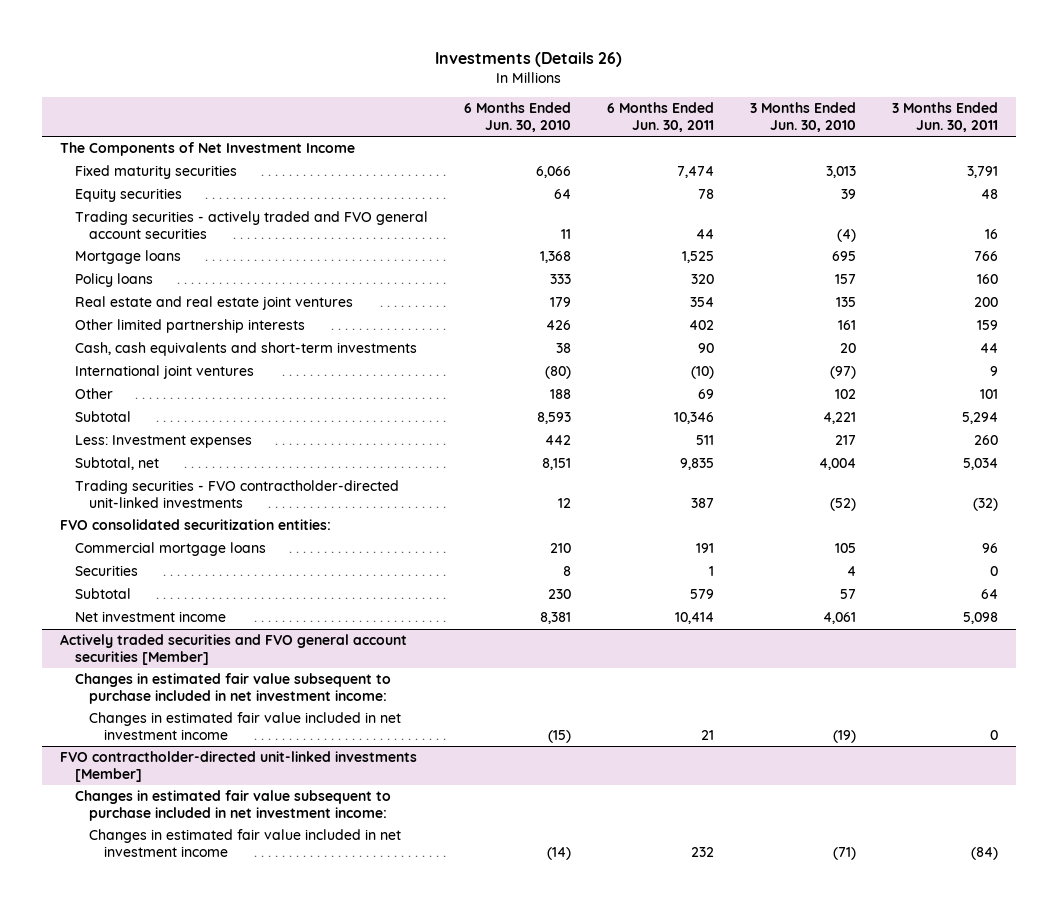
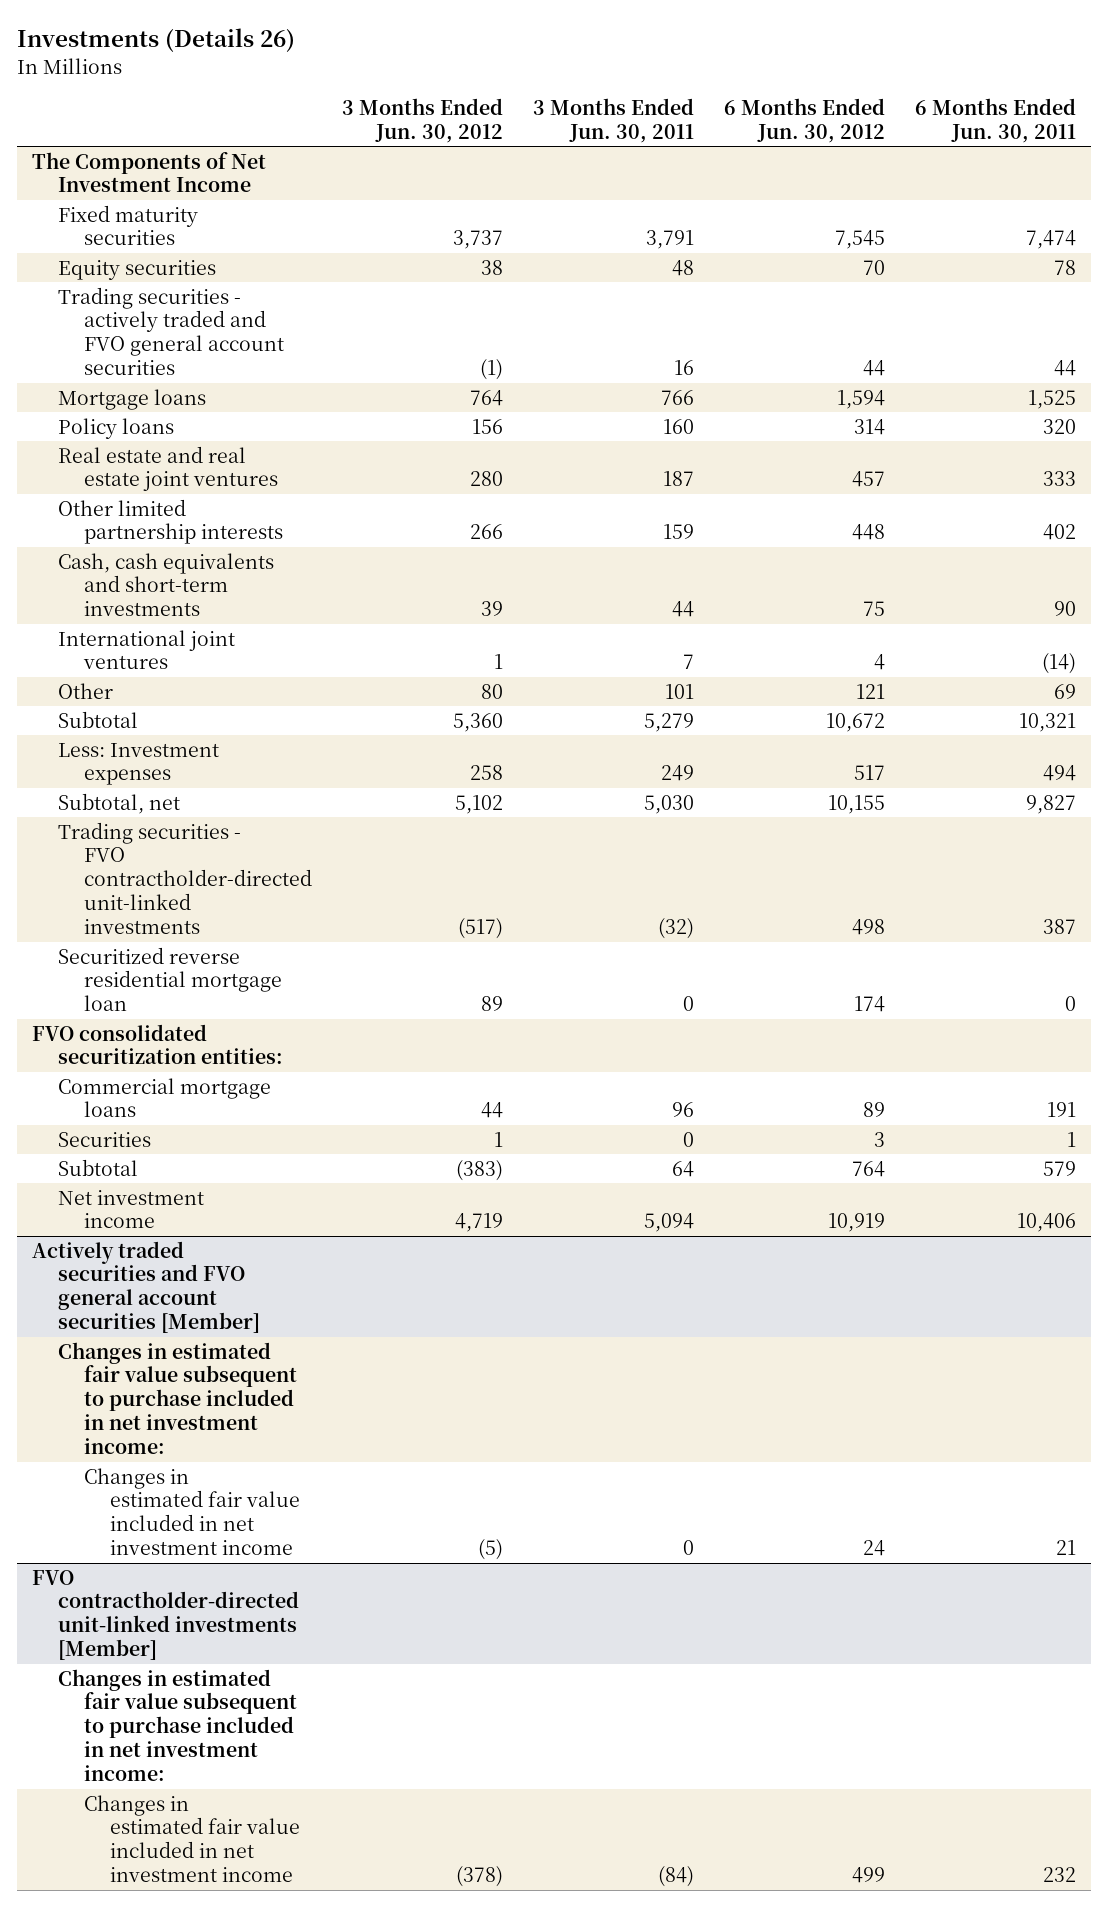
[463,102,571,133] 6 Months Ended Jun. 30, 2010 -> none
[750,102,857,133] 3 Months Ended Jun. 30, 2010 -> none
none -> [341,98,503,143] 3 Months Ended Jun. 30, 2012
none -> [724,98,886,143] 6 Months Ended Jun. 30, 2012
[690,297,715,308] 354 -> [1043,471,1077,487] 333
[974,297,999,308] 200 -> [663,471,695,487] 187
[691,366,715,380] (10) -> [1042,653,1077,675] (14)
[990,366,999,377] 9 -> [683,654,695,670] 7
[674,412,715,425] 10,346 -> [1019,712,1077,732] 10,321
[962,412,999,425] 5,294 -> [644,712,695,732] 5,279
[696,435,715,446] 511 -> [1043,765,1077,782] 494
[974,435,999,446] 260 -> [661,765,695,782] 249
[680,458,715,471] 9,835 -> [1026,794,1077,814] 9,827
[963,458,999,471] 5,034 -> [644,794,695,814] 5,030
none -> [58,946,282,1012] Securitized reverse residential mortgage loan
[675,612,715,625] 10,414 -> [1017,1213,1077,1233] 10,406
[963,612,999,625] 5,098 -> [644,1213,695,1233] 5,094

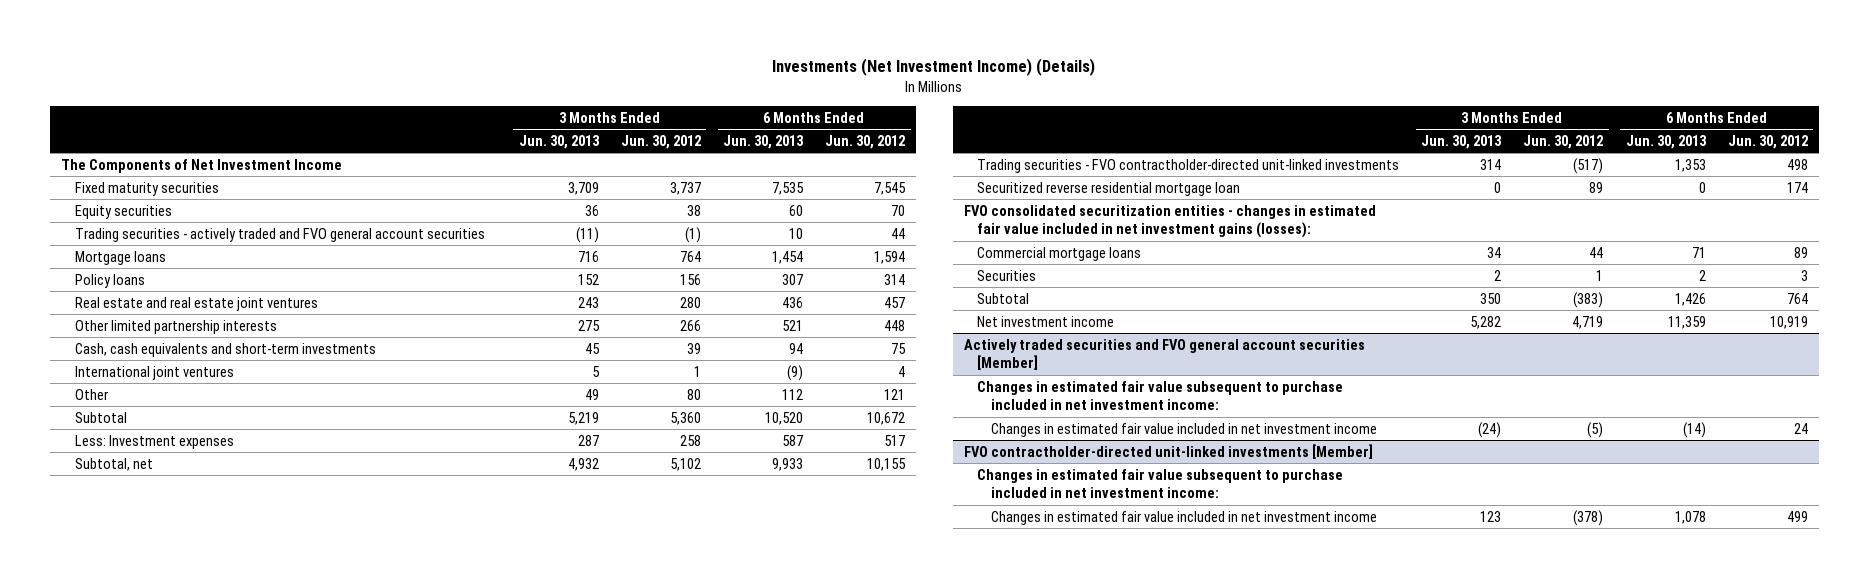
[17,28,296,53] Investments (Details 26) -> [772,58,1096,77] Investments (Net Investment Income) (Details)
[533,98,695,143] 3 Months Ended Jun. 30, 2011 -> none
[915,98,1077,143] 6 Months Ended Jun. 30, 2011 -> none
none -> [518,134,600,149] Jun. 30, 2013
none -> [723,134,805,149] Jun. 30, 2013
[32,1023,284,1065] FVO consolidated securitization entities: -> [963,204,1376,239] FVO consolidated securitization entities - changes in estimated fair value included in net investment gains (losses):

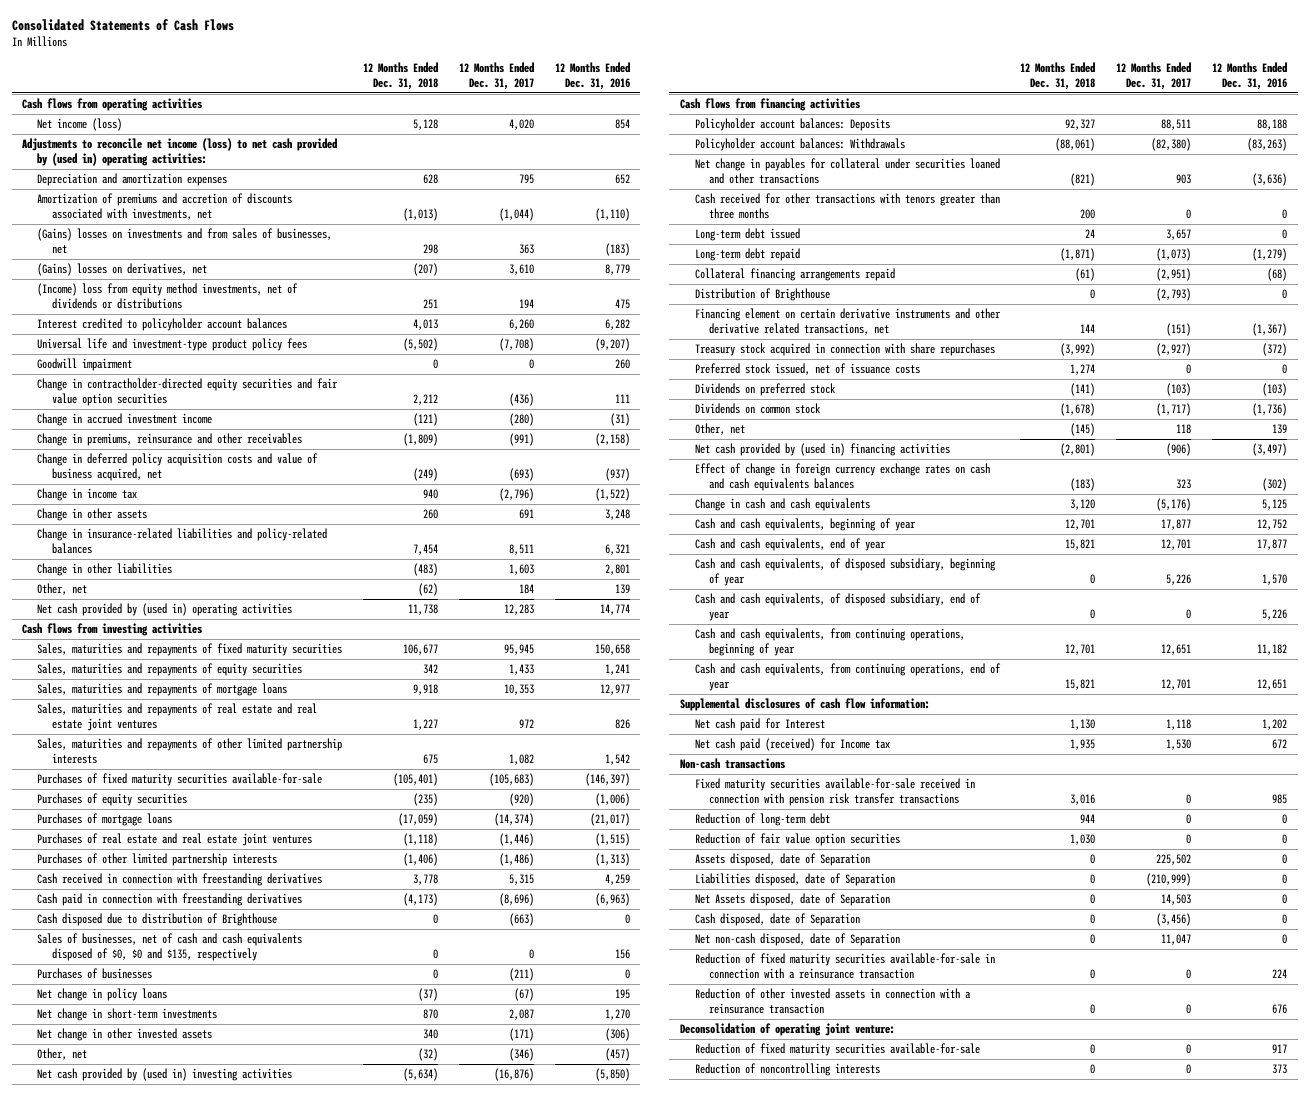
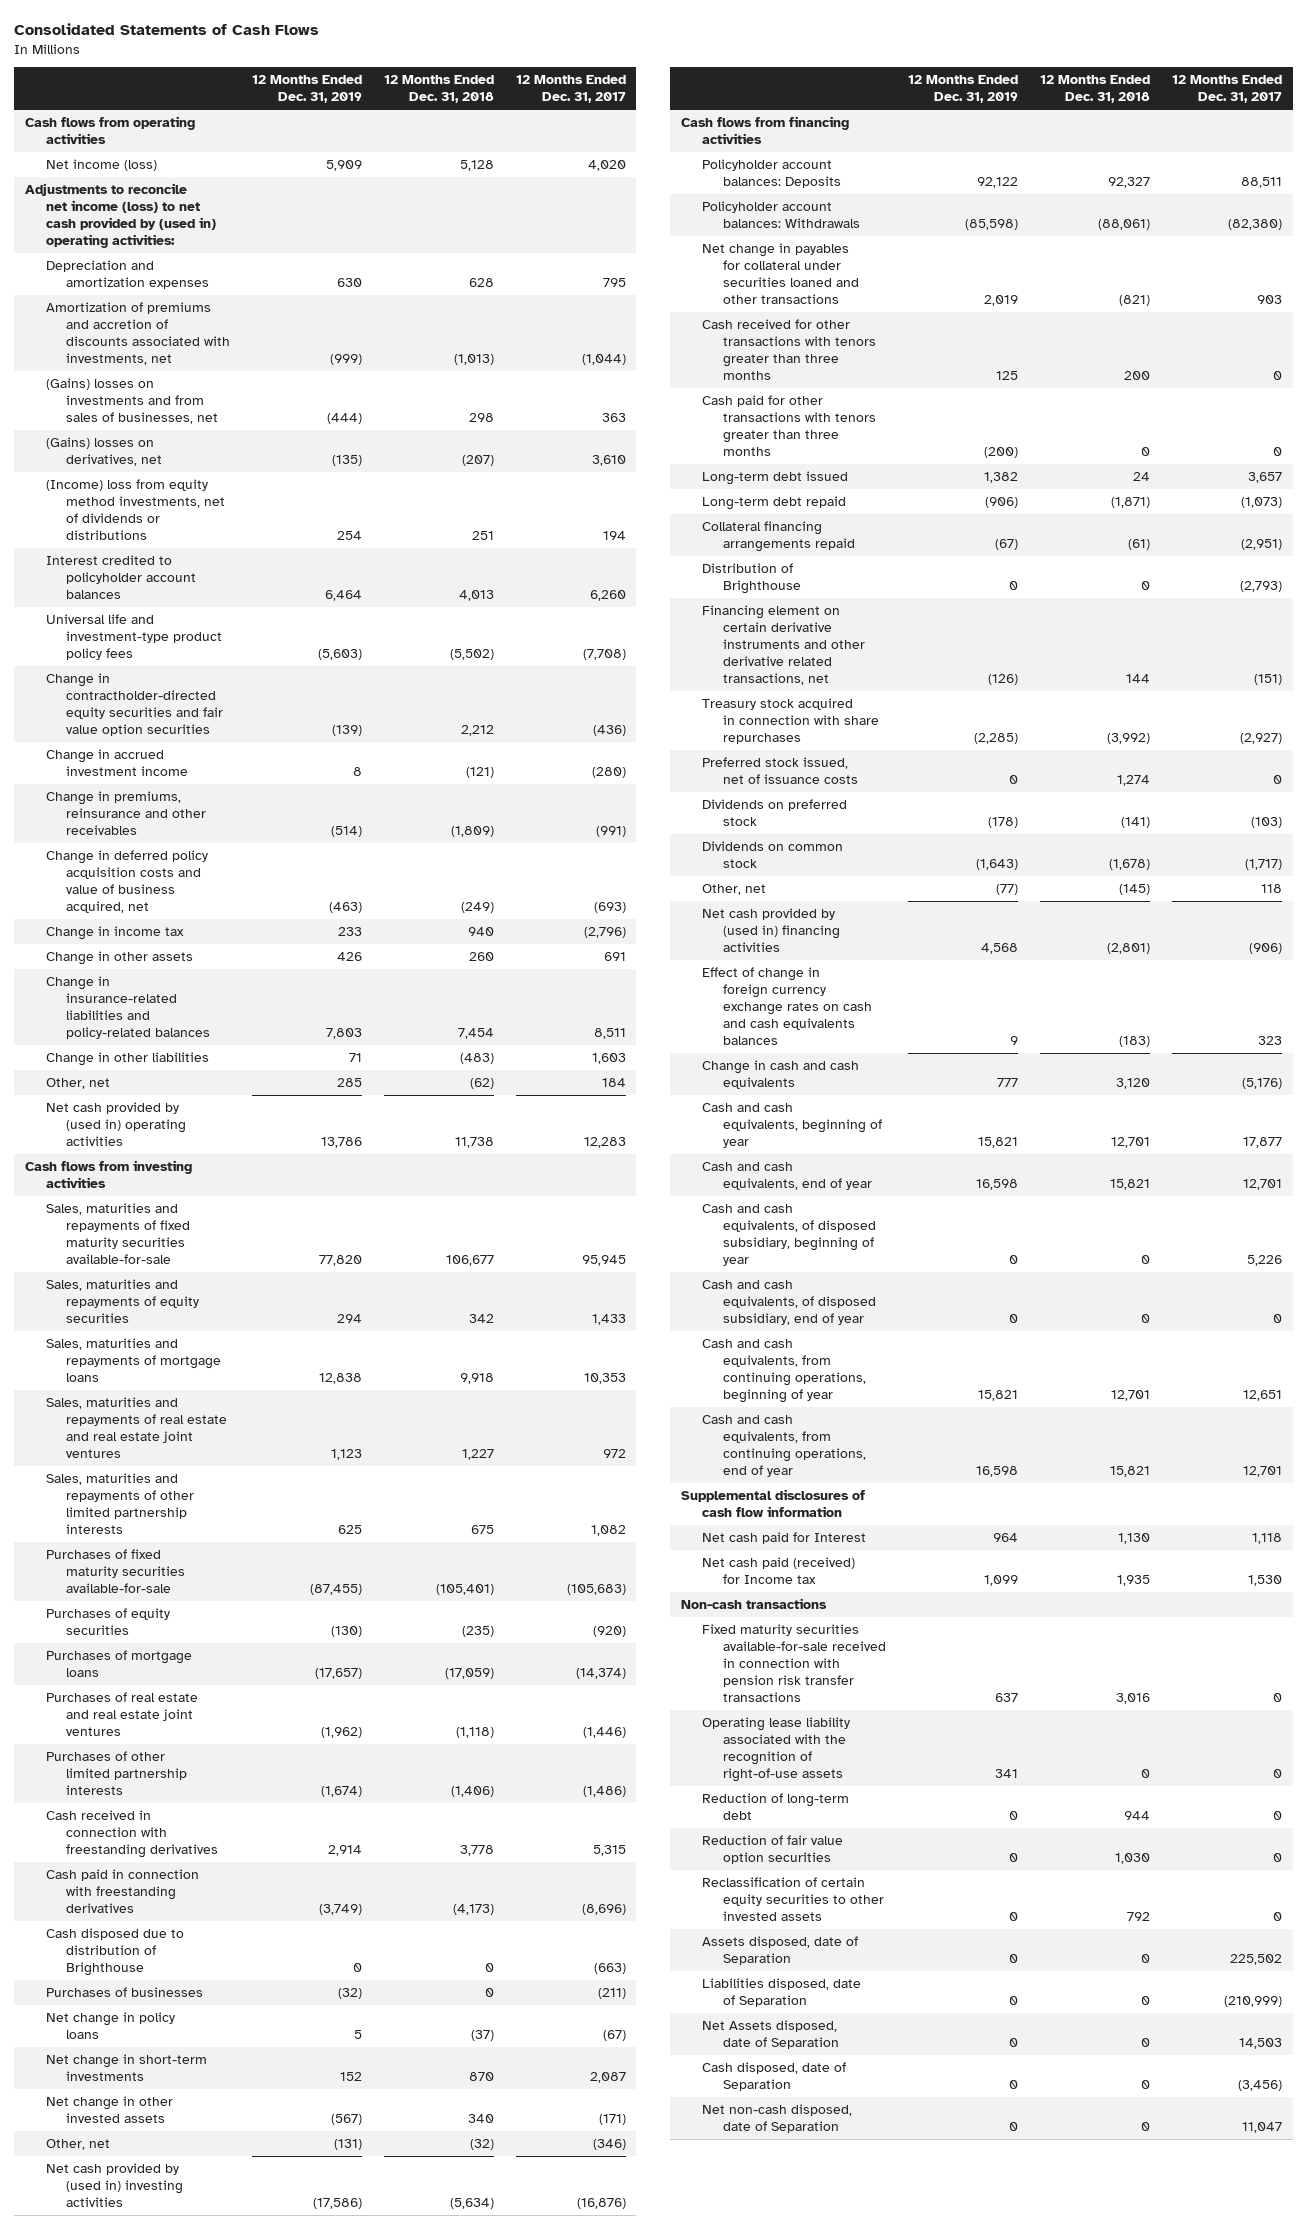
[554,61,630,90] 12 Months Ended Dec. 31, 2016 -> none
none -> [252,75,363,104] 12 Months Ended Dec. 31, 2019
[37,358,133,372] Goodwill impairment -> none
[37,643,343,657] Sales, maturities and repayments of fixed maturity securities -> [45,1203,191,1264] Sales, maturities and repayments of fixed maturity securities available-for-sale
[37,933,303,962] Sales of businesses, net of cash and cash equivalents disposed of $0, $0 and $135, respectively -> none
none -> [701,395,876,456] Cash paid for other transactions with tenors greater than three months
[679,698,930,712] Supplemental disclosures of cash flow information: -> [681,1489,866,1518] Supplemental disclosures of cash flow information
none -> [701,1717,850,1782] Operating lease liability associated with the recognition of right-of-use assets
none -> [701,1877,884,1921] Reclassification of certain equity securities to other invested assets
[694,953,995,980] Reduction of fixed maturity securities available-for-sale in connection with a reinsurance transaction -> none
[694,988,971,1015] Reduction of other invested assets in connection with a reinsurance transaction -> none
[679,1023,895,1037] Deconsolidation of operating joint venture: -> none
[694,1043,980,1057] Reduction of fixed maturity securities available-for-sale -> none
[694,1063,880,1077] Reduction of noncontrolling interests -> none

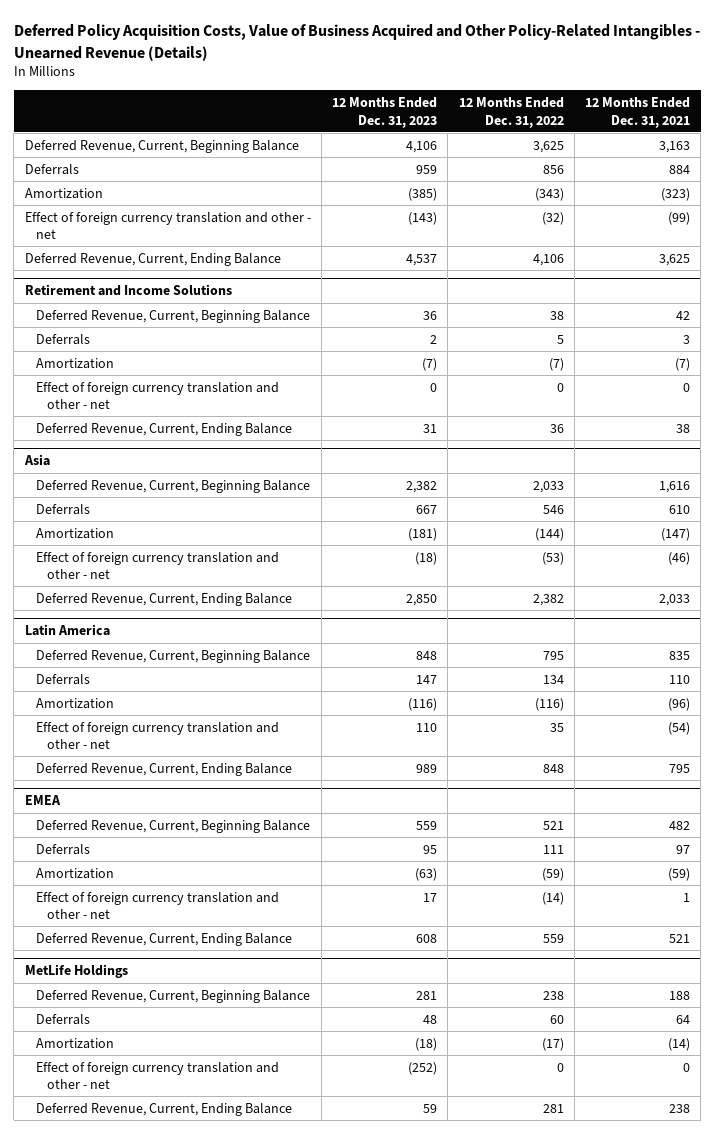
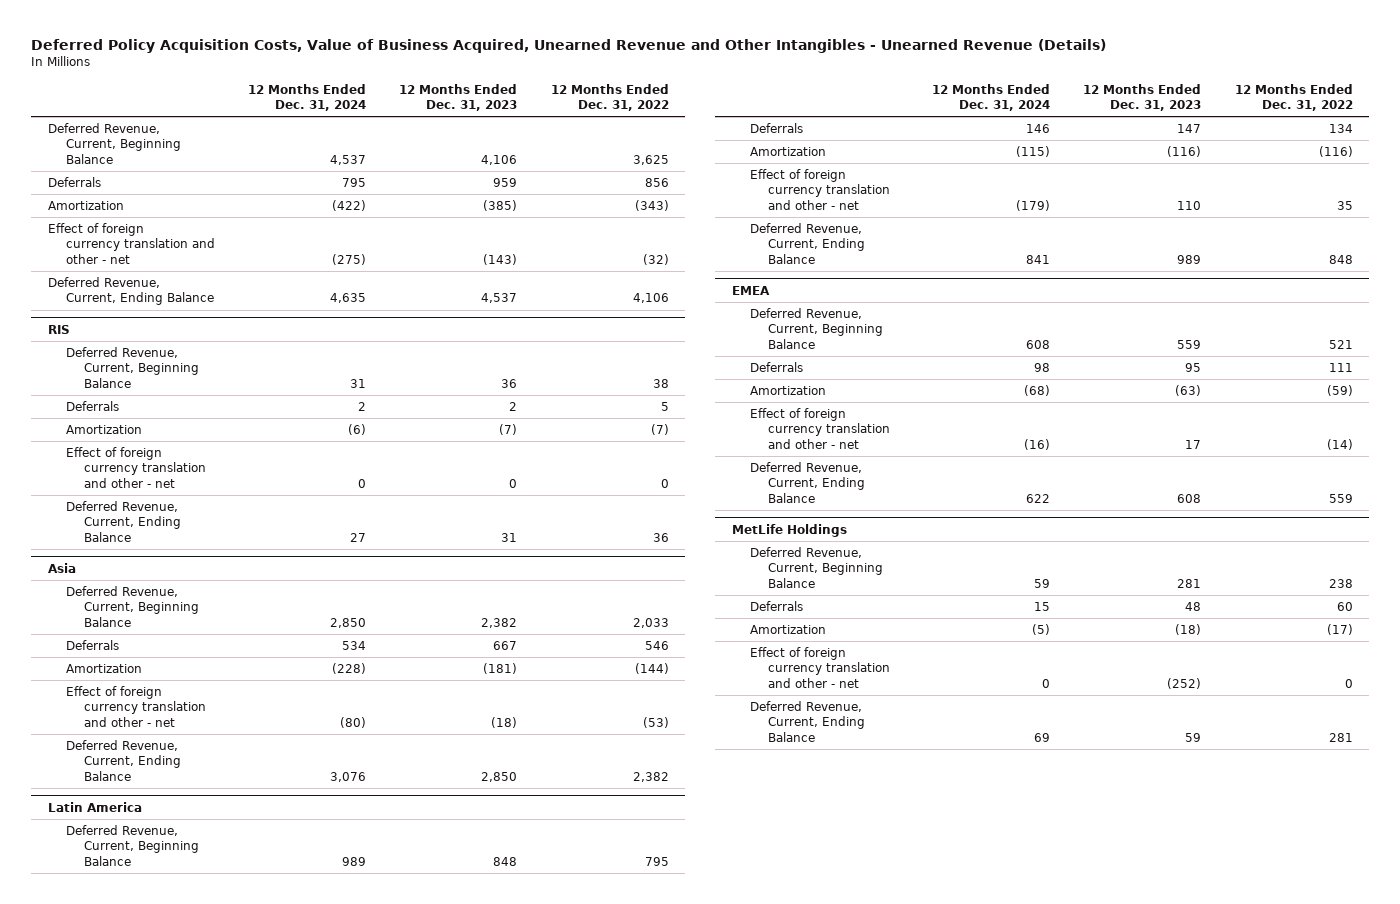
[13,23,700,61] Deferred Policy Acquisition Costs, Value of Business Acquired and Other Policy-Related Intangibles - Unearned Revenue (Details) -> [31,38,1107,53] Deferred Policy Acquisition Costs, Value of Business Acquired, Unearned Revenue and Other Intangibles - Unearned Revenue (Details)
[584,97,690,128] 12 Months Ended Dec. 31, 2021 -> none
none -> [248,83,367,112] 12 Months Ended Dec. 31, 2024
[24,284,232,297] Retirement and Income Solutions -> [47,324,70,334] RIS

